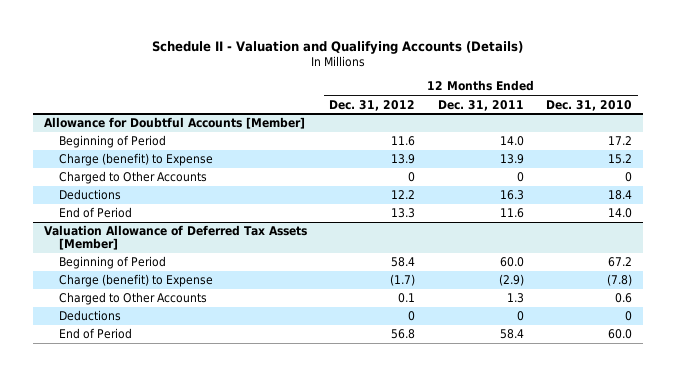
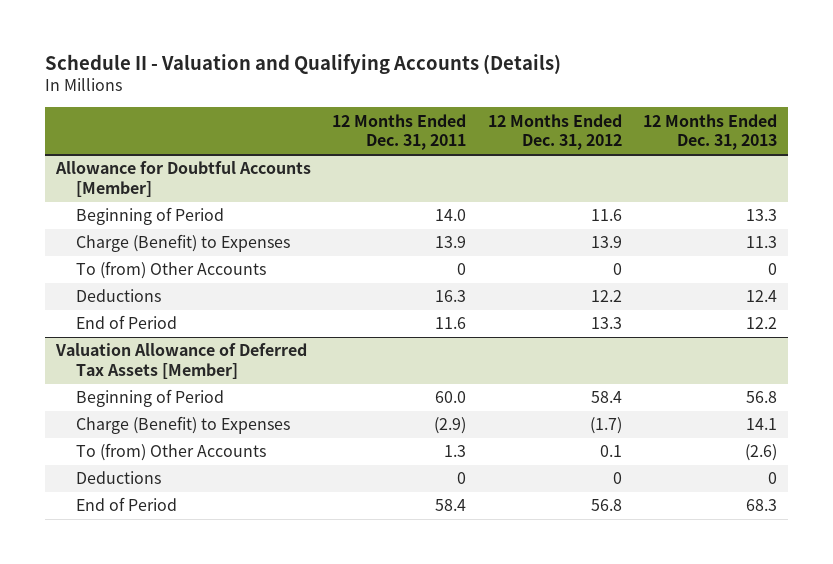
[546,99,633,111] Dec. 31, 2010 -> none
none -> [643,113,778,151] 12 Months Ended Dec. 31, 2013
[58,153,213,167] Charge (benefit) to Expense -> [76,234,291,253] Charge (Benefit) to Expenses
[58,171,207,185] Charged to Other Accounts -> [76,261,267,280] To (from) Other Accounts
[58,274,213,288] Charge (benefit) to Expense -> [76,416,291,435] Charge (Benefit) to Expenses
[58,292,207,306] Charged to Other Accounts -> [76,443,267,462] To (from) Other Accounts

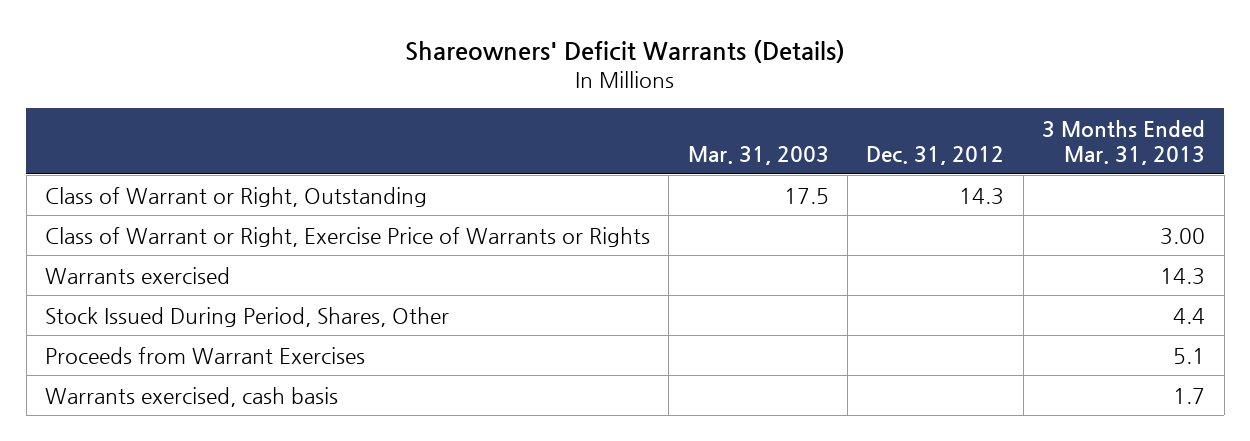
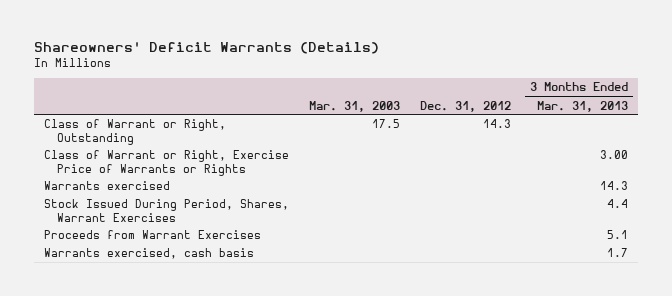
[44,306,449,327] Stock Issued During Period, Shares, Other -> [44,199,290,222] Stock Issued During Period, Shares, Warrant Exercises

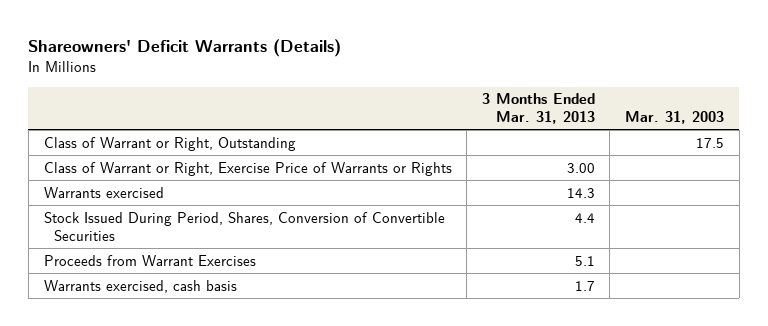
[419,100,511,112] Dec. 31, 2012 -> none
[44,199,290,222] Stock Issued During Period, Shares, Warrant Exercises -> none
none -> [43,211,445,241] Stock Issued During Period, Shares, Conversion of Convertible Securities

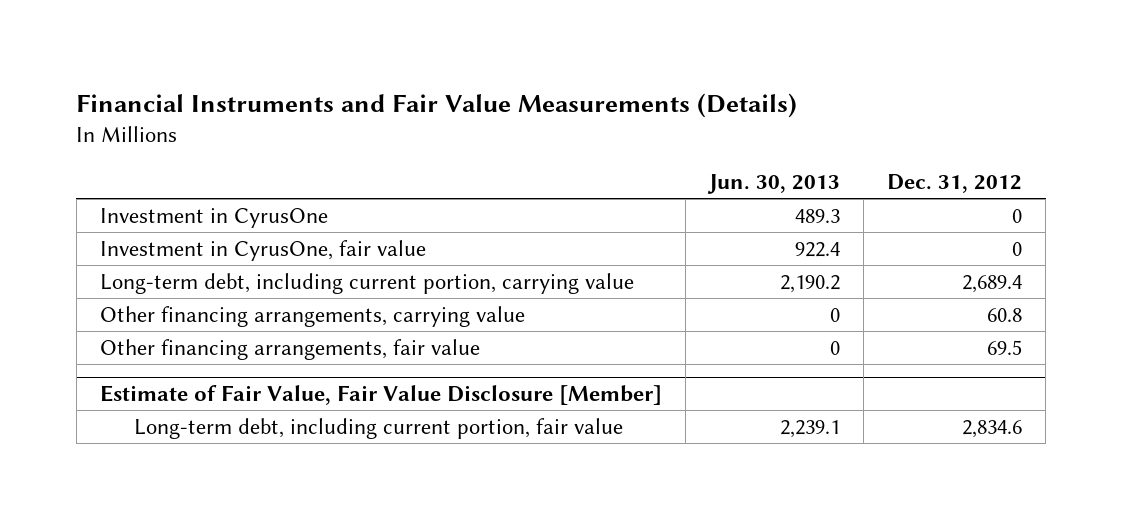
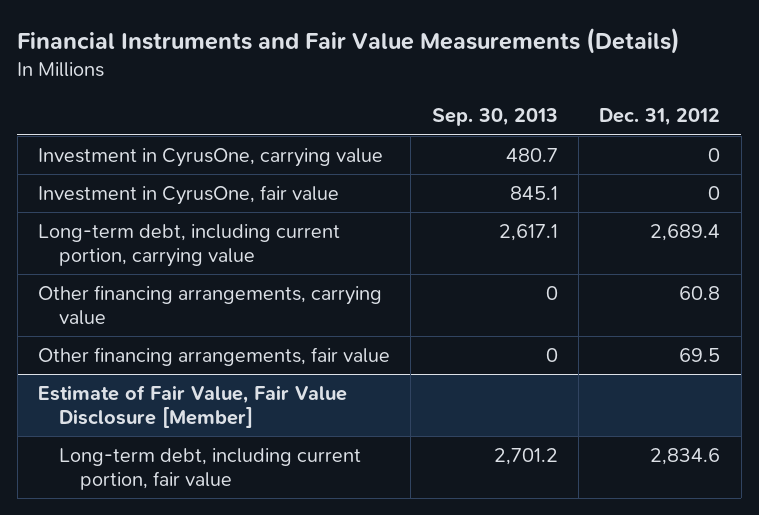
[707,173,841,194] Jun. 30, 2013 -> none
none -> [431,108,558,127] Sep. 30, 2013
[99,207,328,228] Investment in CyrusOne -> [38,147,384,167] Investment in CyrusOne, carrying value

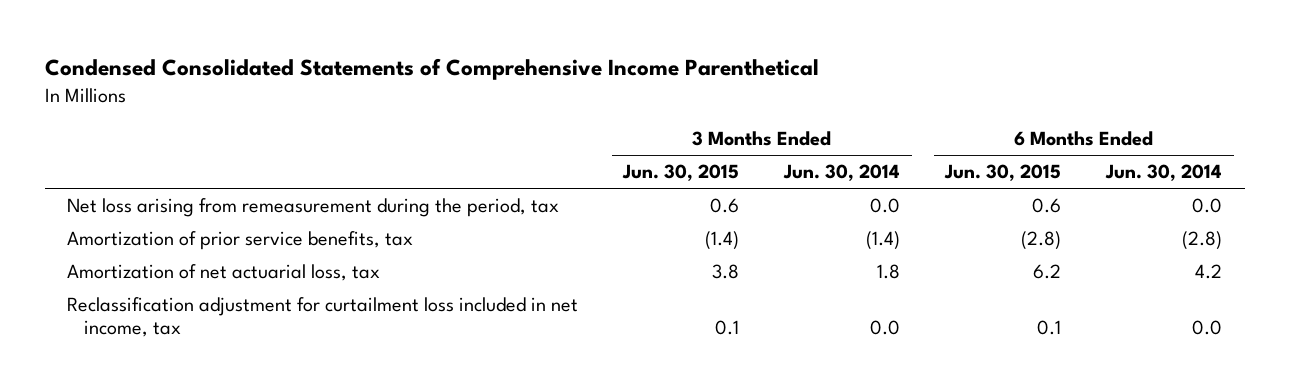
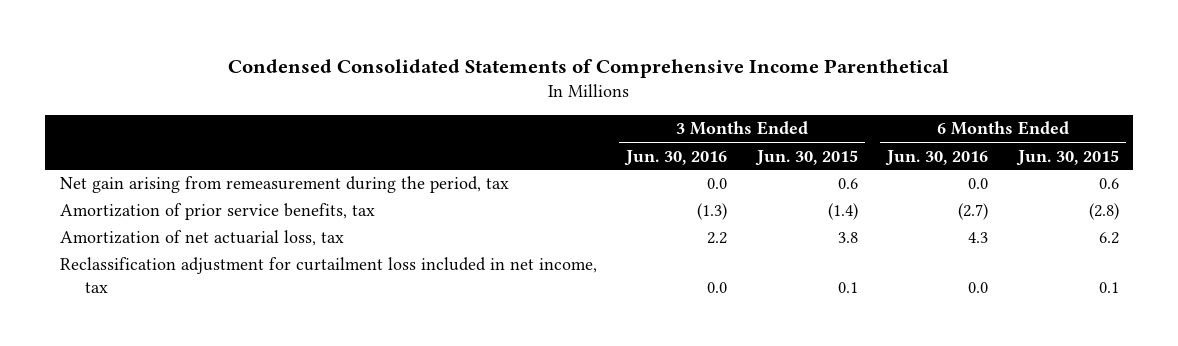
[783,164,901,182] Jun. 30, 2014 -> none
[1105,164,1223,182] Jun. 30, 2014 -> none
none -> [624,149,728,166] Jun. 30, 2016
none -> [885,149,989,166] Jun. 30, 2016
[67,198,560,218] Net loss arising from remeasurement during the period, tax -> [59,176,509,194] Net gain arising from remeasurement during the period, tax

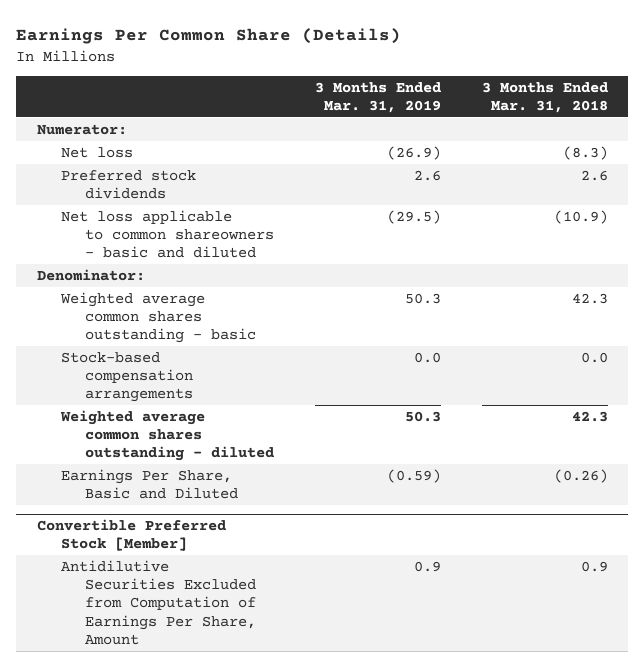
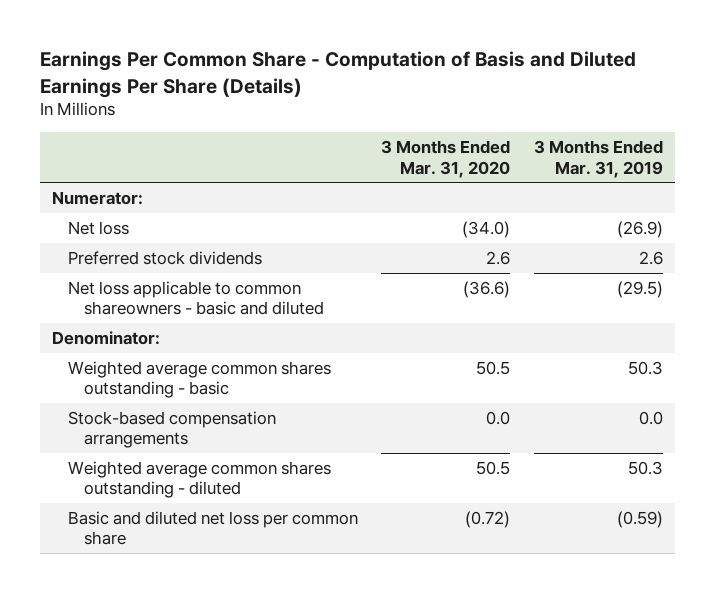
[16,27,402,44] Earnings Per Common Share (Details) -> [39,51,636,98] Earnings Per Common Share - Computation of Basis and Diluted Earnings Per Share (Details)
[481,81,608,114] 3 Months Ended Mar. 31, 2018 -> none
none -> [381,140,511,178] 3 Months Ended Mar. 31, 2020
[36,518,226,552] Convertible Preferred Stock [Member] -> none
[60,559,256,645] Antidilutive Securities Excluded from Computation of Earnings Per Share, Amount -> none
[60,468,238,500] Earnings Per Share, Basic and Diluted -> [67,510,358,546] Basic and diluted net loss per common share

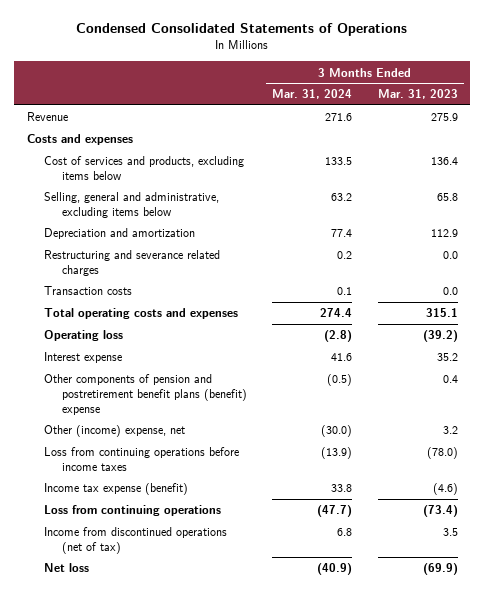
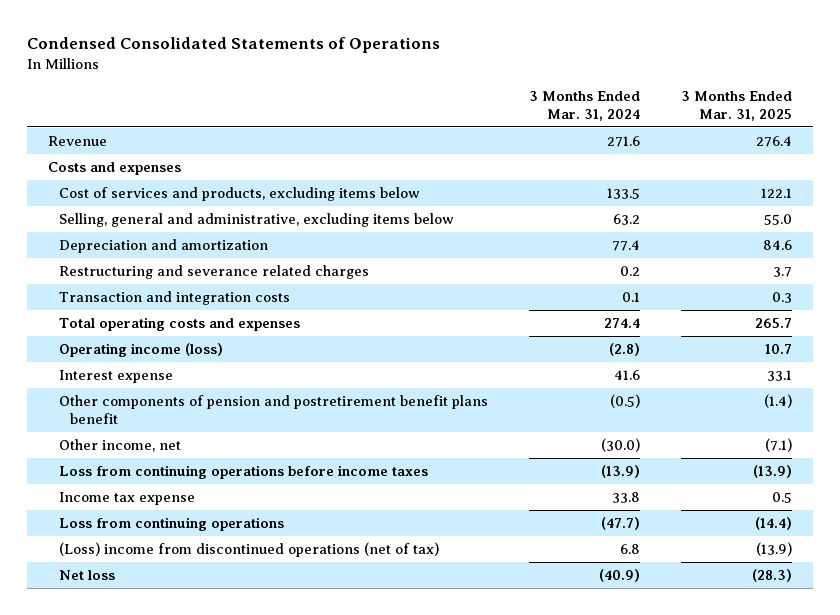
[377,89,458,100] Mar. 31, 2023 -> none
none -> [681,91,793,121] 3 Months Ended Mar. 31, 2025
[44,286,133,296] Transaction costs -> [58,291,290,306] Transaction and integration costs
[44,330,124,342] Operating loss -> [58,343,223,358] Operating income (loss)
[44,374,247,415] Other components of pension and postretirement benefit plans (benefit) expense -> [58,395,488,424] Other components of pension and postretirement benefit plans benefit
[44,425,186,438] Other (income) expense, net -> [58,439,181,453] Other income, net
[44,483,189,496] Income tax expense (benefit) -> [58,492,195,506] Income tax expense
[44,527,228,554] Income from discontinued operations (net of tax) -> [58,542,439,558] (Loss) income from discontinued operations (net of tax)

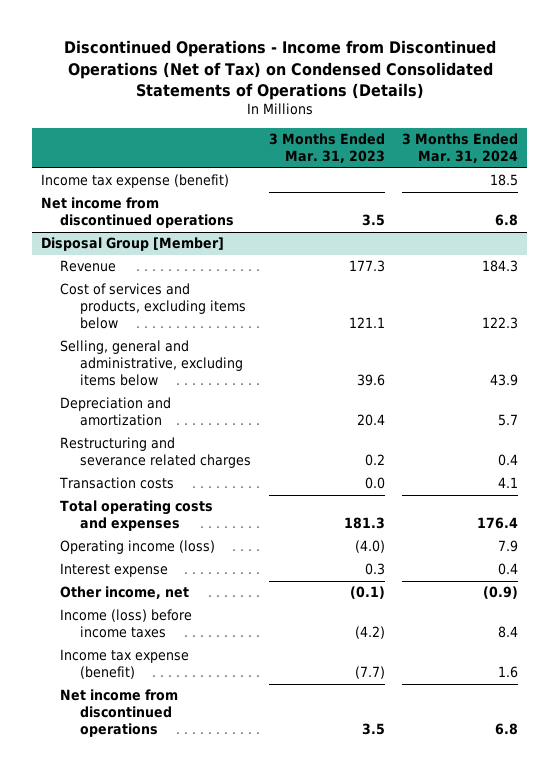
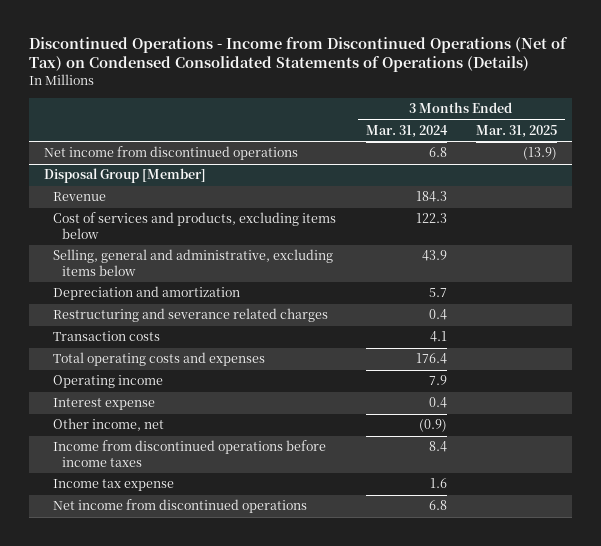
[268,133,385,164] 3 Months Ended Mar. 31, 2023 -> none
none -> [476,125,558,139] Mar. 31, 2025
[41,174,230,189] Income tax expense (benefit) -> none
[60,540,216,555] Operating income (loss) -> [52,375,163,389] Operating income
[60,609,193,639] Income (loss) before income taxes -> [52,440,326,467] Income from discontinued operations before income taxes
[60,649,190,680] Income tax expense (benefit) -> [52,479,174,492] Income tax expense

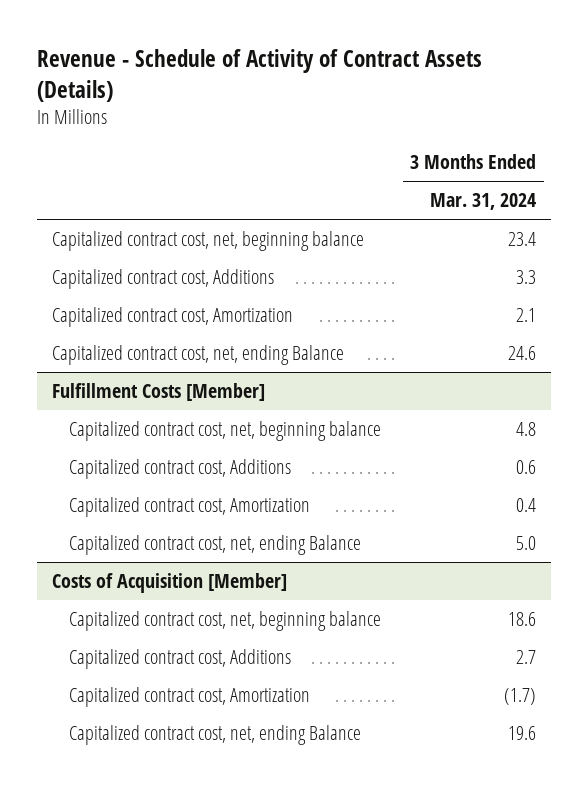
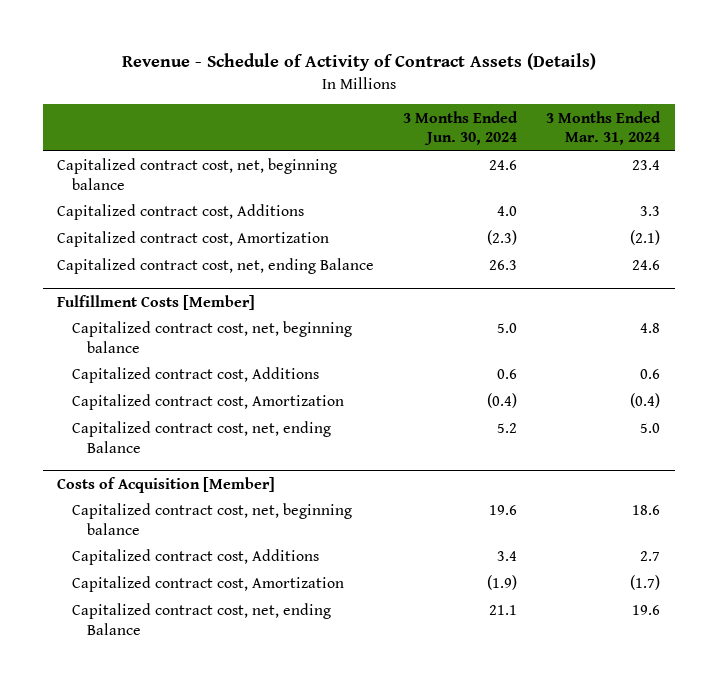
none -> [403,110,519,146] 3 Months Ended Jun. 30, 2024
[516,307,537,322] 2.1 -> [630,230,661,246] (2.1)
[516,497,537,512] 0.4 -> [630,393,661,409] (0.4)

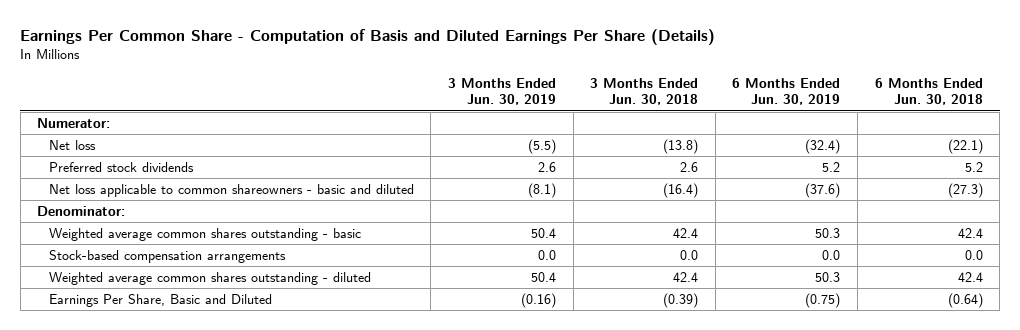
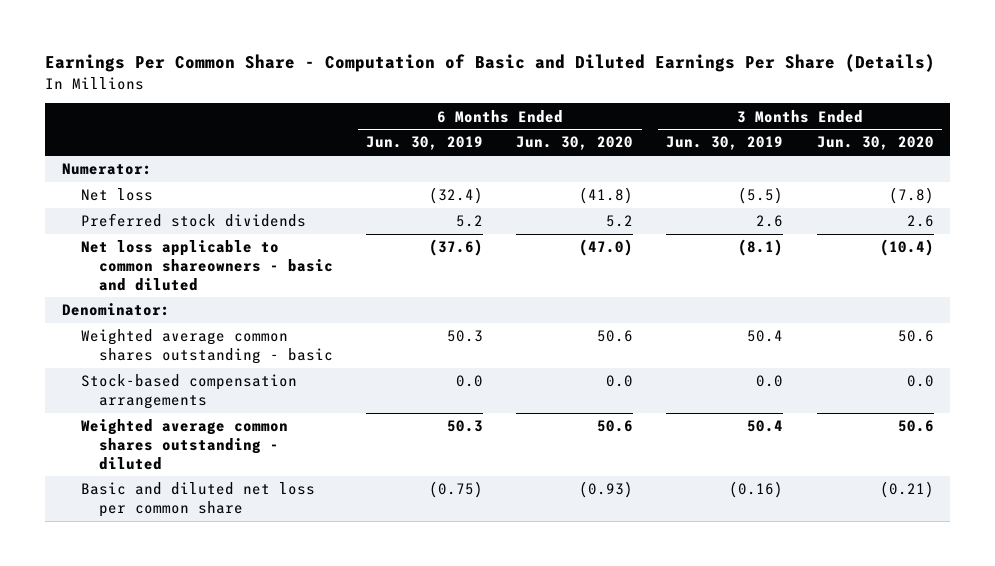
[20,28,716,45] Earnings Per Common Share - Computation of Basis and Diluted Earnings Per Share (Details) -> [45,54,936,73] Earnings Per Common Share - Computation of Basic and Diluted Earnings Per Share (Details)
[590,77,699,106] 3 Months Ended Jun. 30, 2018 -> none
[874,77,983,106] 6 Months Ended Jun. 30, 2018 -> none
none -> [516,136,634,151] Jun. 30, 2020
none -> [816,136,934,151] Jun. 30, 2020
[48,293,272,307] Earnings Per Share, Basic and Diluted -> [80,482,315,517] Basic and diluted net loss per common share

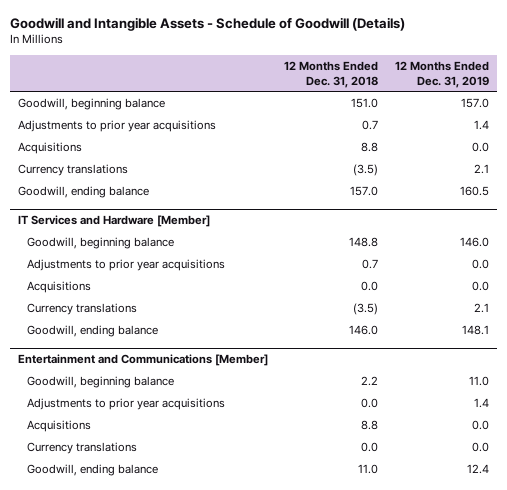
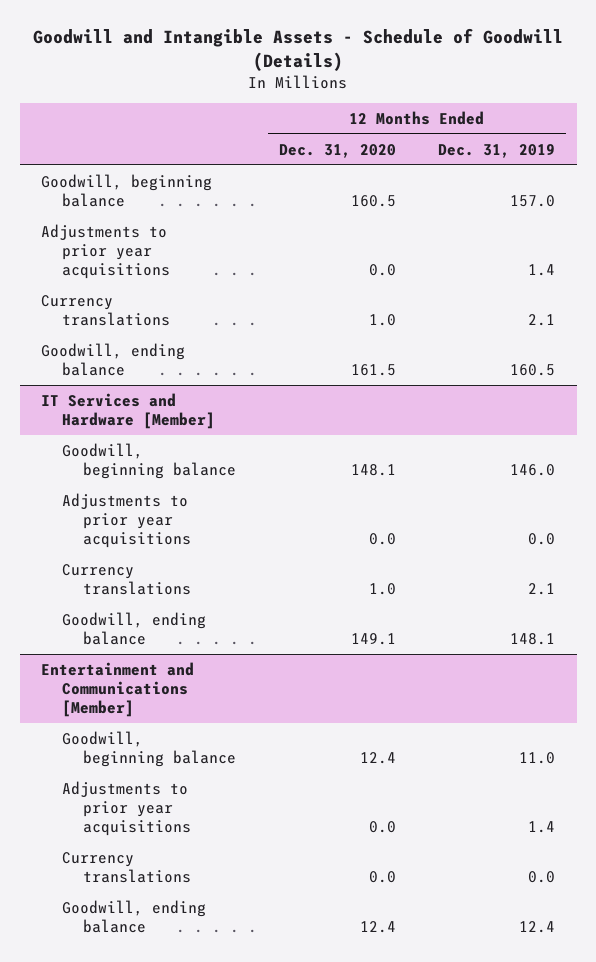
[284,61,379,88] 12 Months Ended Dec. 31, 2018 -> none
none -> [278,143,396,158] Dec. 31, 2020
[17,142,82,155] Acquisitions -> none
[27,281,92,294] Acquisitions -> none
[27,420,92,433] Acquisitions -> none

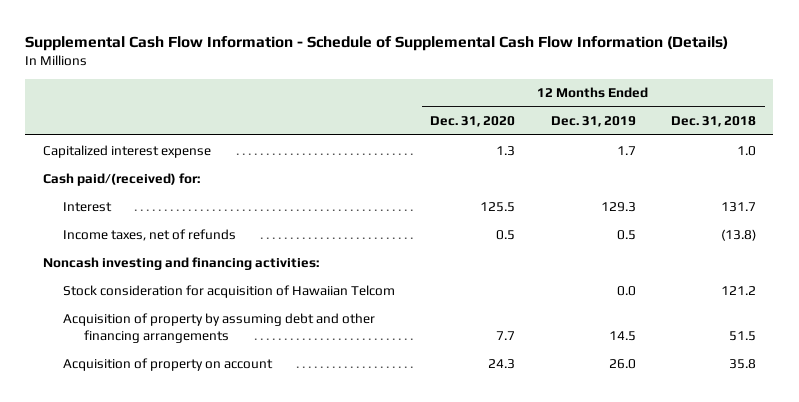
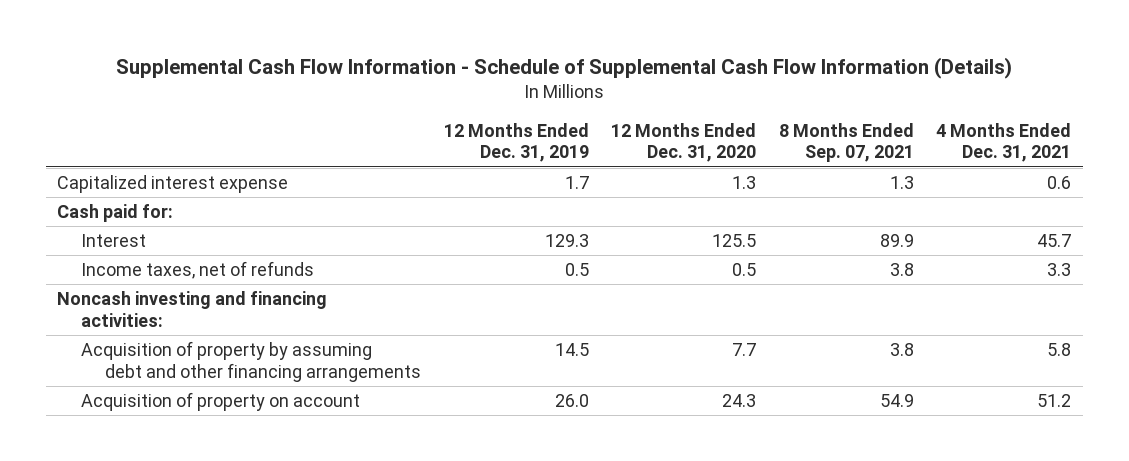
[670,116,756,128] Dec. 31, 2018 -> none
none -> [778,122,914,163] 8 Months Ended Sep. 07, 2021
none -> [936,122,1072,163] 4 Months Ended Dec. 31, 2021
[42,172,200,186] Cash paid/(received) for: -> [57,203,174,222] Cash paid for:
[63,284,396,298] Stock consideration for acquisition of Hawaiian Telcom -> none

